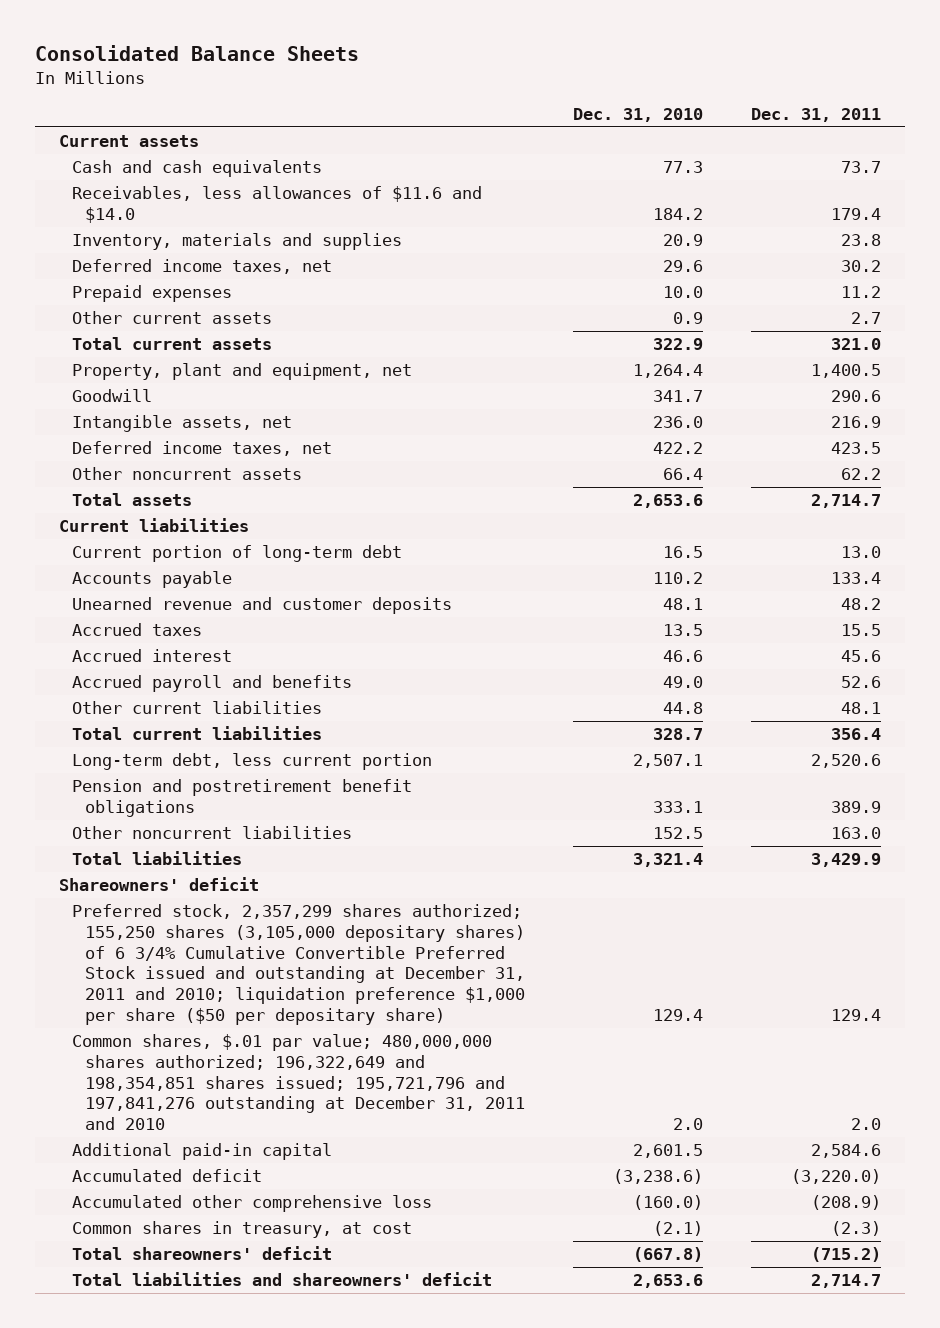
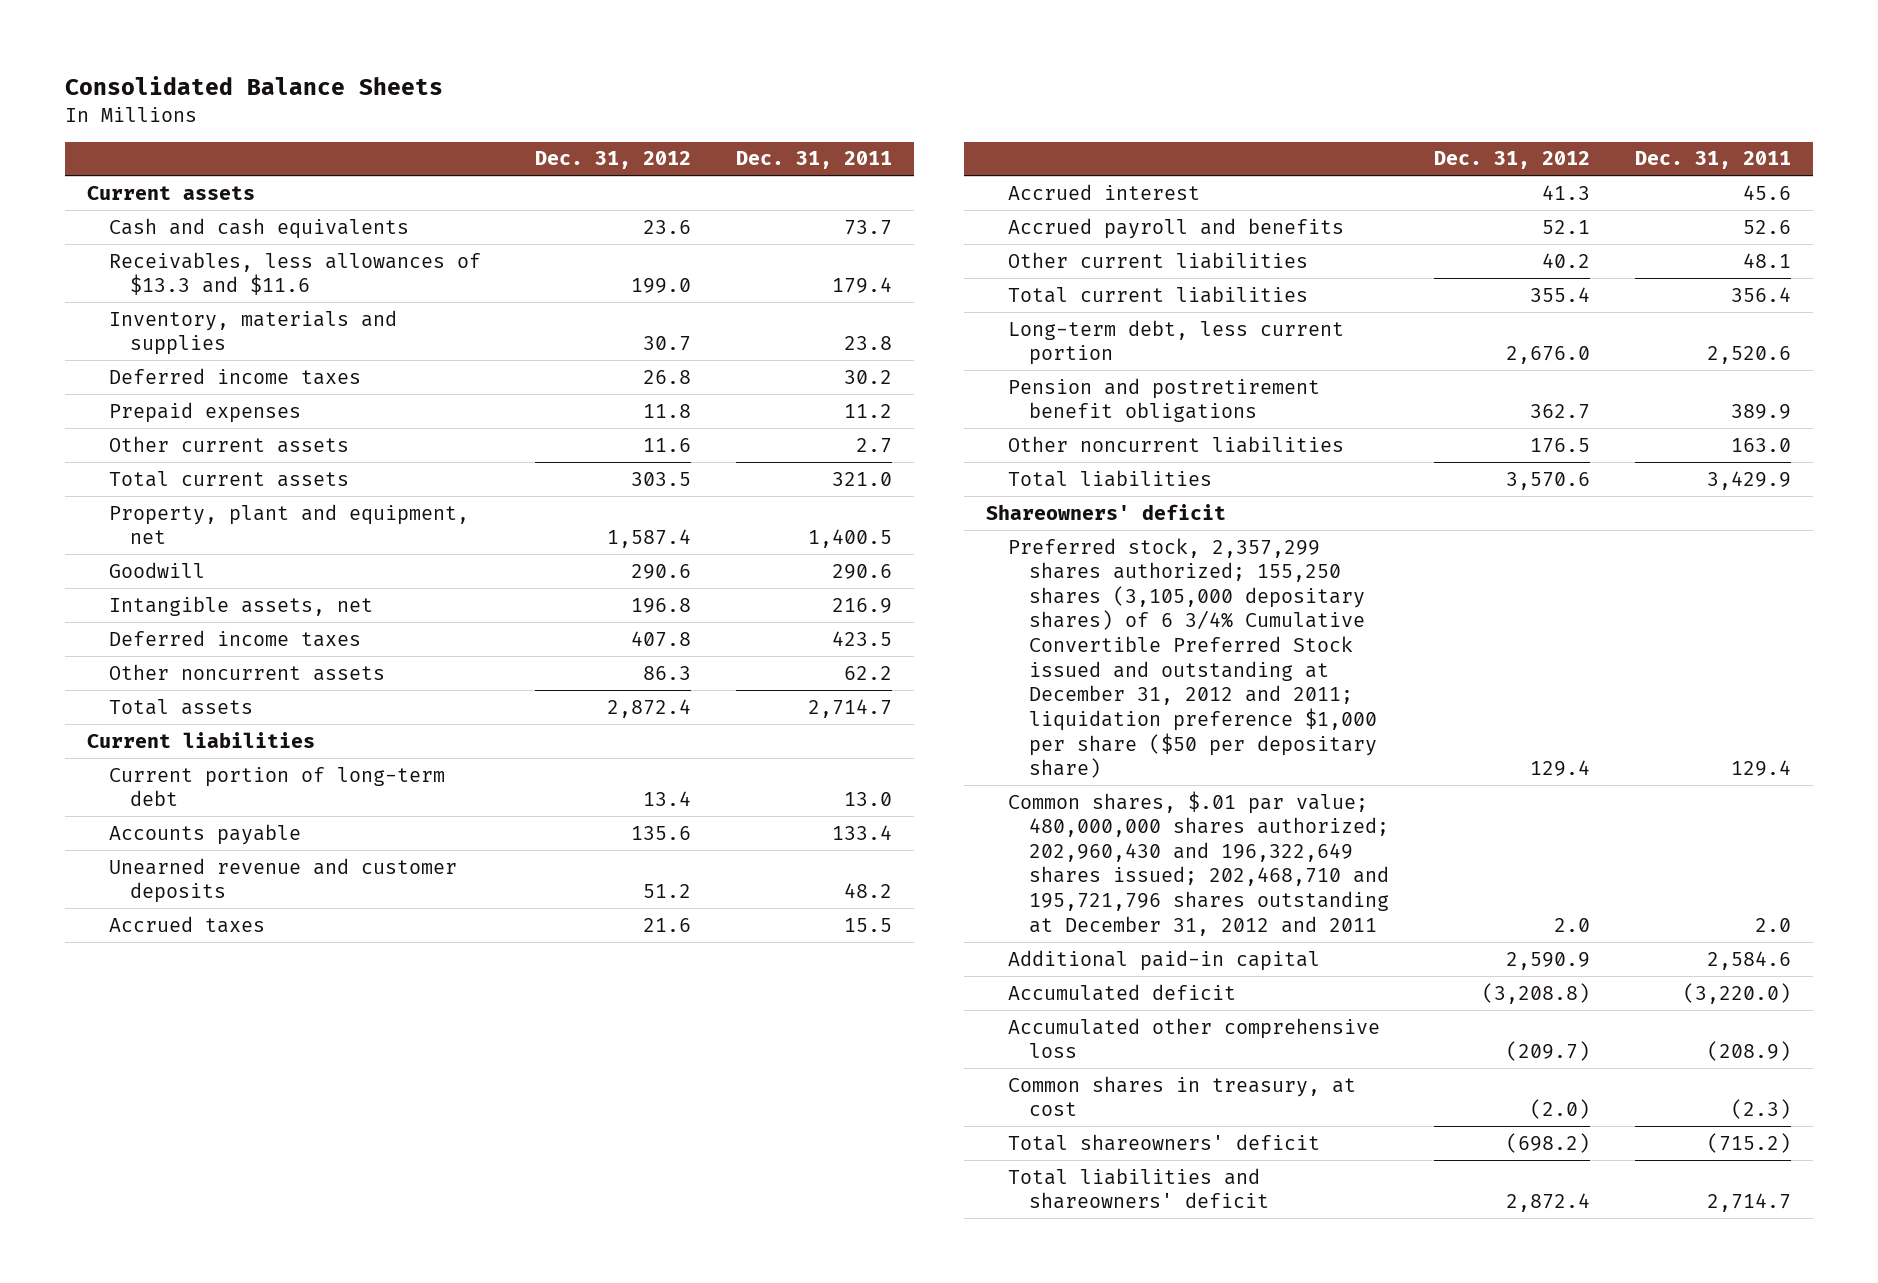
[572,107,703,122] Dec. 31, 2010 -> none
none -> [535,151,692,170] Dec. 31, 2012
[71,186,482,223] Receivables, less allowances of $11.6 and $14.0 -> [108,251,481,296] Receivables, less allowances of $13.3 and $11.6
[71,259,332,275] Deferred income taxes, net -> [108,367,361,385] Deferred income taxes
[71,441,332,457] Deferred income taxes, net -> [108,629,361,647] Deferred income taxes
[71,904,525,1025] Preferred stock, 2,357,299 shares authorized; 155,250 shares (3,105,000 depositary shares) of 6 3/4% Cumulative Convertible Preferred Stock issued and outstanding at December 31, 2011 and 2010; liquidation preference $1,000 per share ($50 per depositary share) -> [1007,537,1378,779] Preferred stock, 2,357,299 shares authorized; 155,250 shares (3,105,000 depositary shares) of 6 3/4% Cumulative Convertible Preferred Stock issued and outstanding at December 31, 2012 and 2011; liquidation preference $1,000 per share ($50 per depositary share)
[71,1034,525,1131] Common shares, $.01 par value; 480,000,000 shares authorized; 196,322,649 and 198,354,851 shares issued; 195,721,796 and 197,841,276 outstanding at December 31, 2011 and 2010 -> [1007,790,1390,936] Common shares, $.01 par value; 480,000,000 shares authorized; 202,960,430 and 196,322,649 shares issued; 202,468,710 and 195,721,796 shares outstanding at December 31, 2012 and 2011

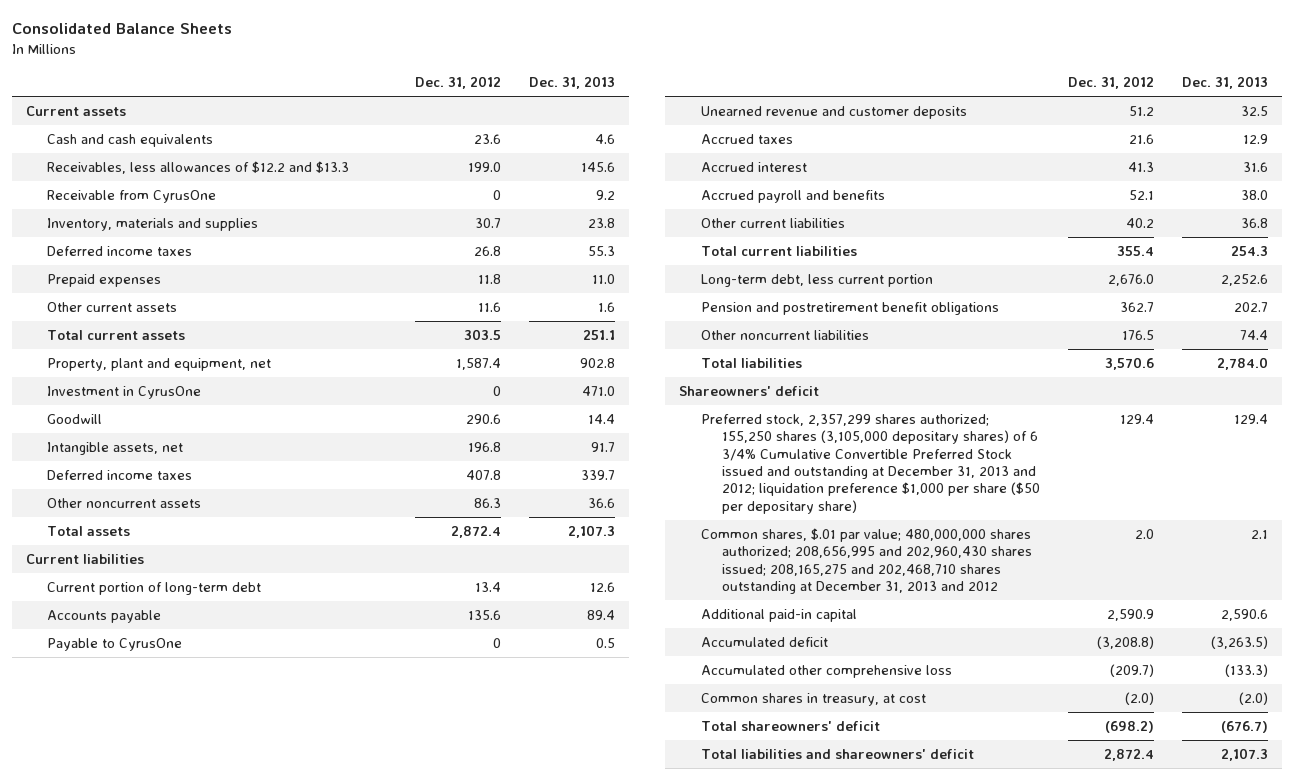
[735,151,892,170] Dec. 31, 2011 -> none
none -> [529,76,616,90] Dec. 31, 2013
[108,251,481,296] Receivables, less allowances of $13.3 and $11.6 -> [47,160,350,174] Receivables, less allowances of $12.2 and $13.3
none -> [47,189,217,203] Receivable from CyrusOne
none -> [47,385,202,399] Investment in CyrusOne
none -> [47,637,183,651] Payable to CyrusOne
[1007,537,1378,779] Preferred stock, 2,357,299 shares authorized; 155,250 shares (3,105,000 depositary shares) of 6 3/4% Cumulative Convertible Preferred Stock issued and outstanding at December 31, 2012 and 2011; liquidation preference $1,000 per share ($50 per depositary share) -> [700,413,1040,514] Preferred stock, 2,357,299 shares authorized; 155,250 shares (3,105,000 depositary shares) of 6 3/4% Cumulative Convertible Preferred Stock issued and outstanding at December 31, 2013 and 2012; liquidation preference $1,000 per share ($50 per depositary share)
[1007,790,1390,936] Common shares, $.01 par value; 480,000,000 shares authorized; 202,960,430 and 196,322,649 shares issued; 202,468,710 and 195,721,796 shares outstanding at December 31, 2012 and 2011 -> [700,527,1032,595] Common shares, $.01 par value; 480,000,000 shares authorized; 208,656,995 and 202,960,430 shares issued; 208,165,275 and 202,468,710 shares outstanding at December 31, 2013 and 2012

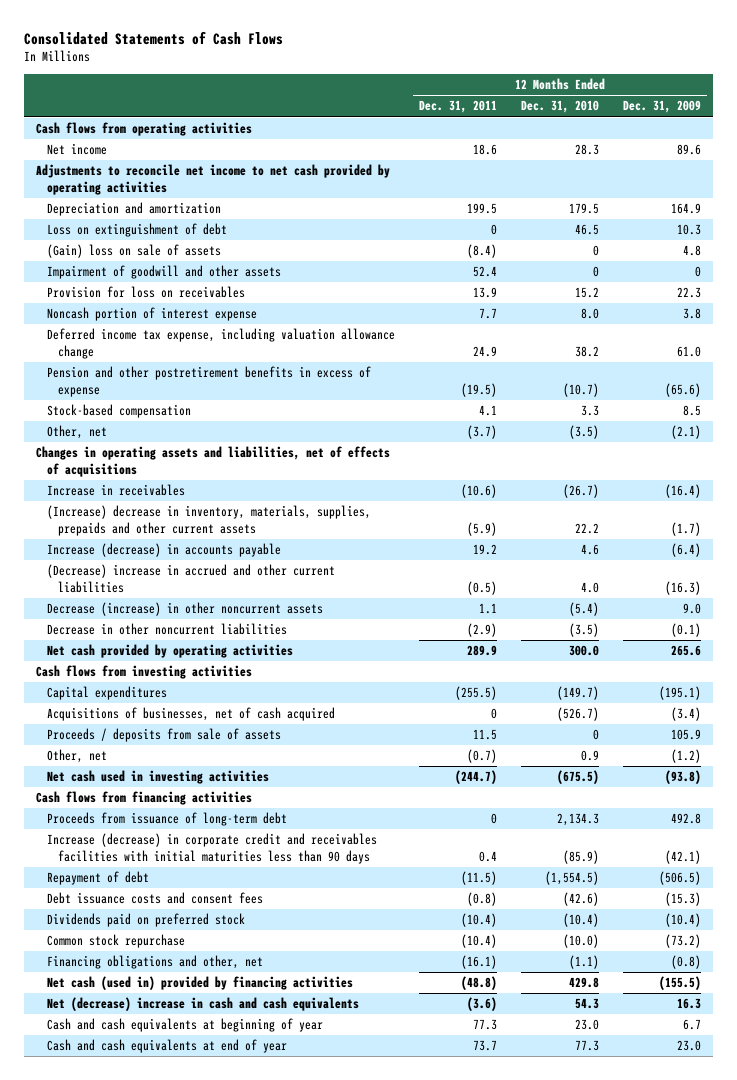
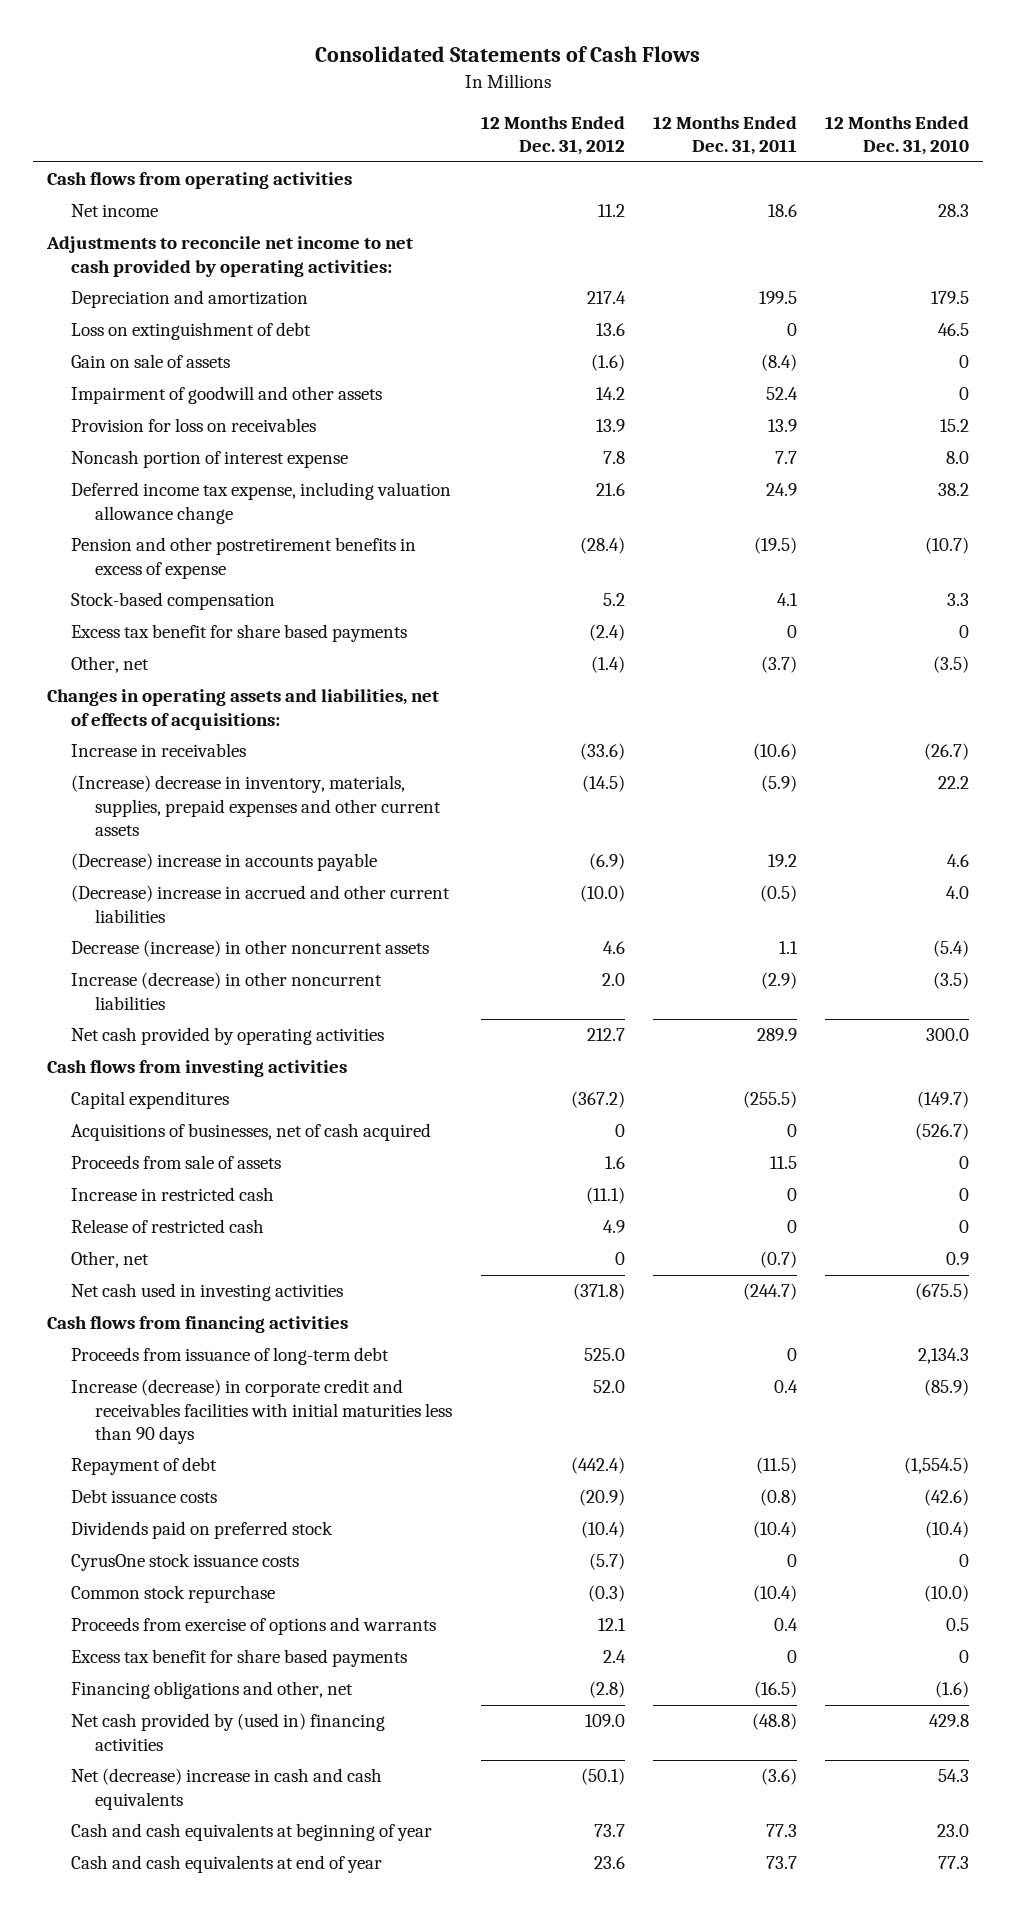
[622,100,701,114] Dec. 31, 2009 -> none
none -> [480,115,625,156] 12 Months Ended Dec. 31, 2012
[35,164,390,195] Adjustments to reconcile net income to net cash provided by operating activities -> [46,236,414,277] Adjustments to reconcile net income to net cash provided by operating activities:
[46,244,221,259] (Gain) loss on sale of assets -> [71,354,231,369] Gain on sale of assets
none -> [71,624,408,643] Excess tax benefit for share based payments
[35,446,390,477] Changes in operating assets and liabilities, net of effects of acquisitions -> [47,689,440,730] Changes in operating assets and liabilities, net of effects of acquisitions:
[46,505,371,536] (Increase) decrease in inventory, materials, supplies, prepaids and other current assets -> [71,775,442,836] (Increase) decrease in inventory, materials, supplies, prepaid expenses and other current assets
[46,543,281,558] Increase (decrease) in accounts payable -> [71,853,378,872] (Decrease) increase in accounts payable
[46,623,287,636] Decrease in other noncurrent liabilities -> [71,972,383,1010] Increase (decrease) in other noncurrent liabilities
[46,728,281,743] Proceeds / deposits from sale of assets -> [71,1155,282,1170] Proceeds from sale of assets
none -> [71,1187,275,1202] Increase in restricted cash
none -> [71,1219,265,1234] Release of restricted cash
[46,892,263,905] Debt issuance costs and consent fees -> [71,1489,218,1504] Debt issuance costs
none -> [71,1553,300,1572] CyrusOne stock issuance costs
none -> [71,1617,437,1636] Proceeds from exercise of options and warrants
none -> [71,1649,408,1668] Excess tax benefit for share based payments
[460,955,497,970] (16.1) -> [753,1681,797,1699] (16.5)
[568,955,599,970] (1.1) -> [935,1681,970,1699] (1.6)
[46,976,353,991] Net cash (used in) provided by financing activities -> [71,1713,386,1751] Net cash provided by (used in) financing activities

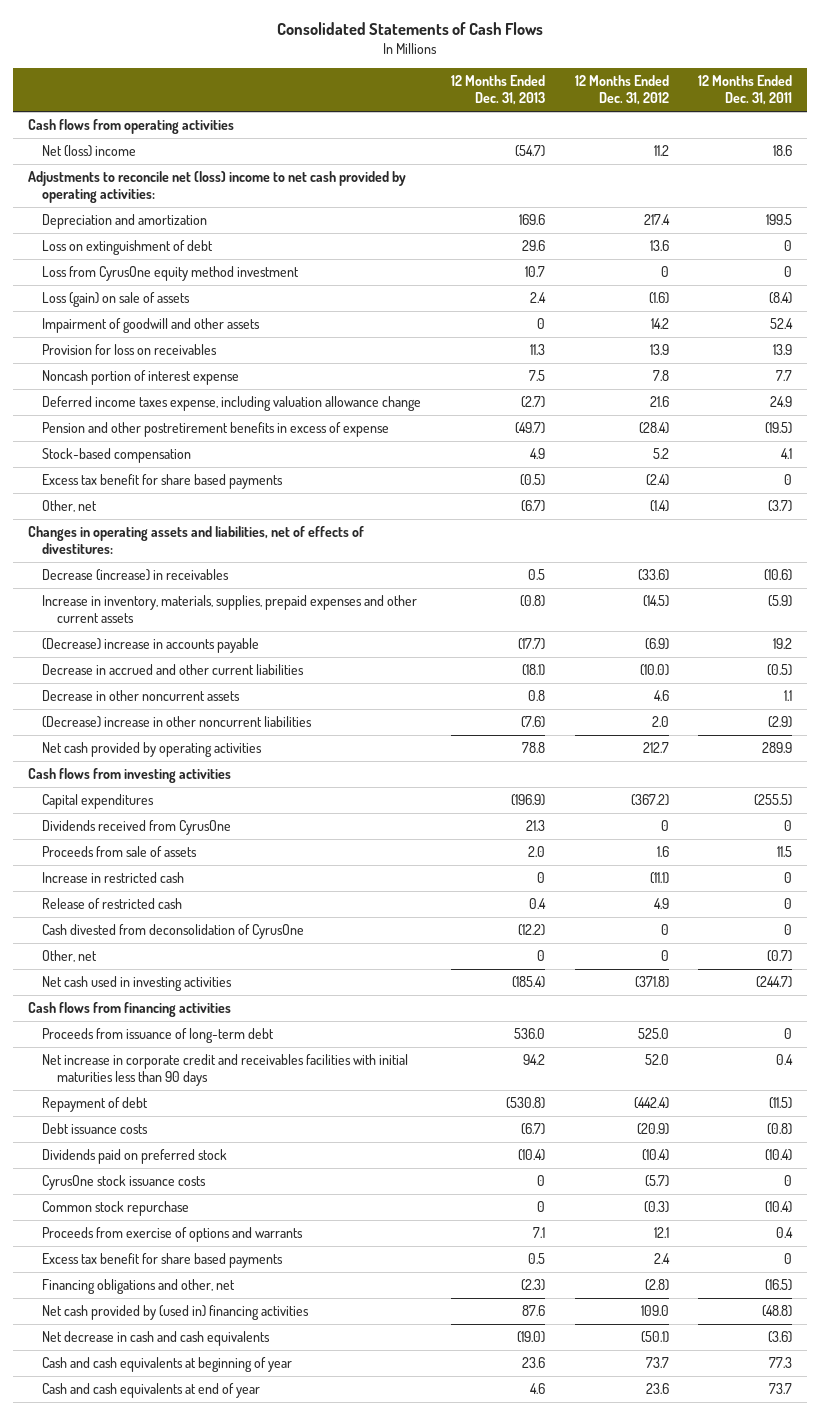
[825,115,970,156] 12 Months Ended Dec. 31, 2010 -> none
none -> [450,75,545,106] 12 Months Ended Dec. 31, 2013
[71,204,159,218] Net income -> [42,144,137,157] Net (loss) income
[46,236,414,277] Adjustments to reconcile net income to net cash provided by operating activities: -> [27,170,406,204] Adjustments to reconcile net (loss) income to net cash provided by operating activities:
none -> [42,265,300,281] Loss from CyrusOne equity method investment
[71,354,231,369] Gain on sale of assets -> [42,291,191,307] Loss (gain) on sale of assets
[71,482,452,524] Deferred income tax expense, including valuation allowance change -> [42,395,422,411] Deferred income taxes expense, including valuation allowance change
[47,689,440,730] Changes in operating assets and liabilities, net of effects of acquisitions: -> [27,525,364,555] Changes in operating assets and liabilities, net of effects of divestitures:
[71,743,247,758] Increase in receivables -> [42,568,230,581] Decrease (increase) in receivables
[71,775,442,836] (Increase) decrease in inventory, materials, supplies, prepaid expenses and other current assets -> [42,594,418,624] Increase in inventory, materials, supplies, prepaid expenses and other current assets
[71,885,451,923] (Decrease) increase in accrued and other current liabilities -> [42,663,305,675] Decrease in accrued and other current liabilities
[71,940,430,958] Decrease (increase) in other noncurrent assets -> [42,689,241,701] Decrease in other noncurrent assets
[71,972,383,1010] Increase (decrease) in other noncurrent liabilities -> [42,715,313,728] (Decrease) increase in other noncurrent liabilities
[71,1123,432,1142] Acquisitions of businesses, net of cash acquired -> none
none -> [42,819,232,835] Dividends received from CyrusOne
none -> [42,923,305,939] Cash divested from deconsolidation of CyrusOne
[71,1379,453,1444] Increase (decrease) in corporate credit and receivables facilities with initial maturities less than 90 days -> [42,1053,409,1087] Net increase in corporate credit and receivables facilities with initial maturities less than 90 days
[71,1768,383,1810] Net (decrease) increase in cash and cash equivalents -> [42,1330,271,1346] Net decrease in cash and cash equivalents

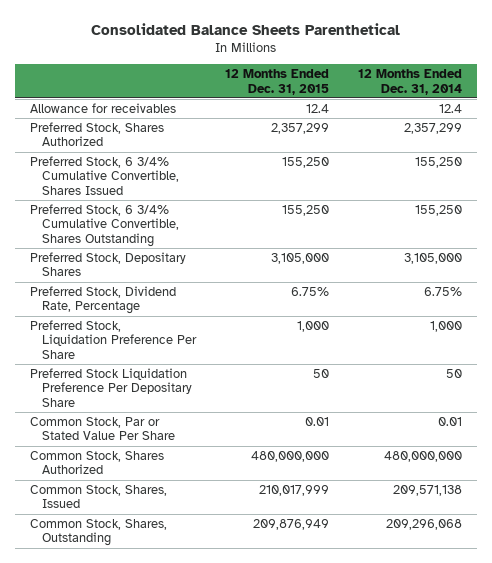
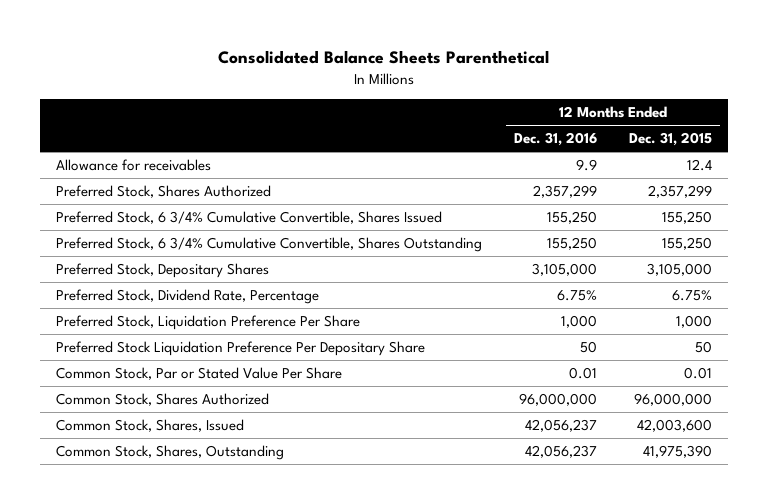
[358,69,463,95] 12 Months Ended Dec. 31, 2014 -> none
none -> [513,132,597,147] Dec. 31, 2016
[251,450,330,462] 480,000,000 -> [634,393,713,407] 96,000,000
[259,484,330,496] 210,017,999 -> [637,419,713,433] 42,003,600
[253,518,330,530] 209,876,949 -> [643,445,713,459] 41,975,390

